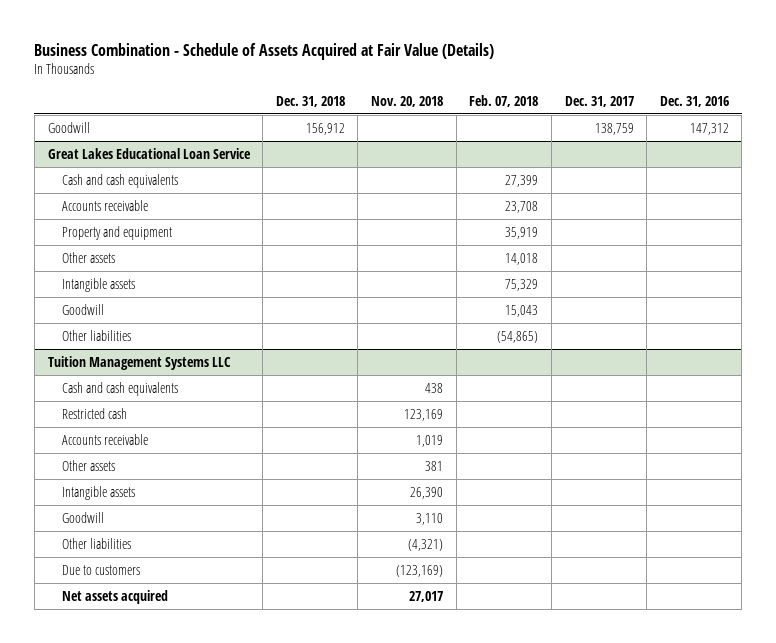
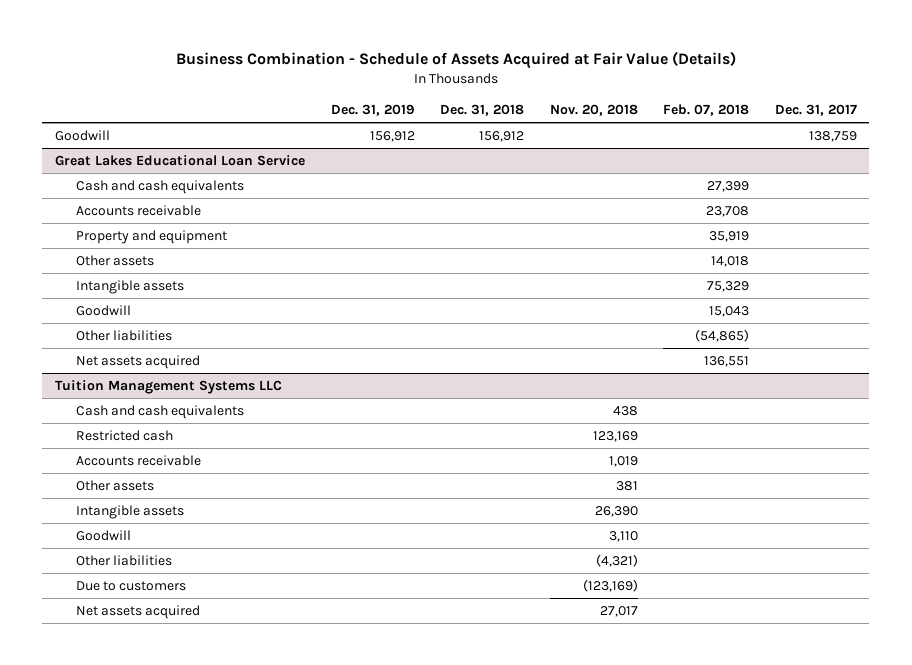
[659,95,729,107] Dec. 31, 2016 -> none
none -> [330,104,415,117] Dec. 31, 2019
none -> [76,354,201,369] Net assets acquired

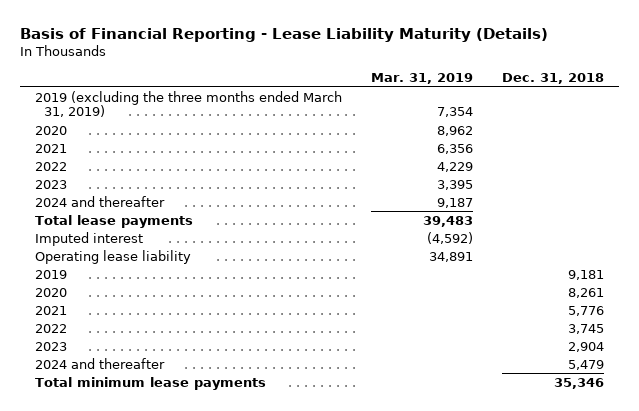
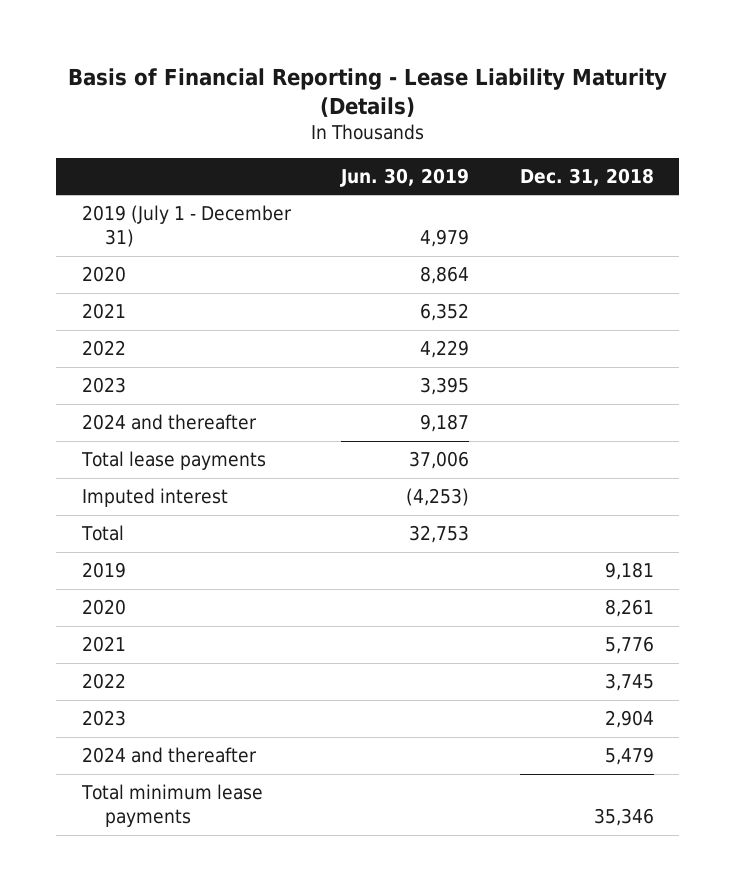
[370,73,473,85] Mar. 31, 2019 -> none
none -> [340,167,470,187] Jun. 30, 2019
[34,90,342,118] 2019 (excluding the three months ended March 31, 2019) -> [81,205,292,247] 2019 (July 1 - December 31)
[34,249,191,264] Operating lease liability -> [80,525,124,542] Total

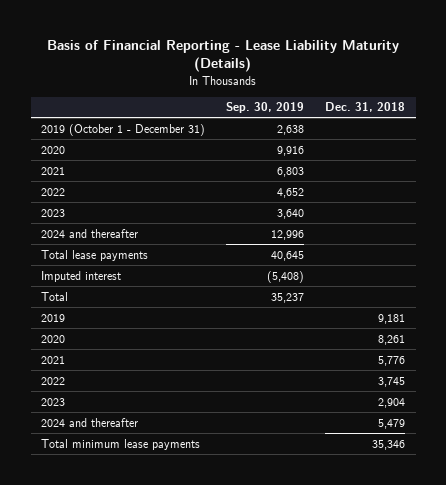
[340,167,470,187] Jun. 30, 2019 -> none
none -> [226,102,305,114] Sep. 30, 2019
[81,205,292,247] 2019 (July 1 - December 31) -> [41,123,206,136] 2019 (October 1 - December 31)

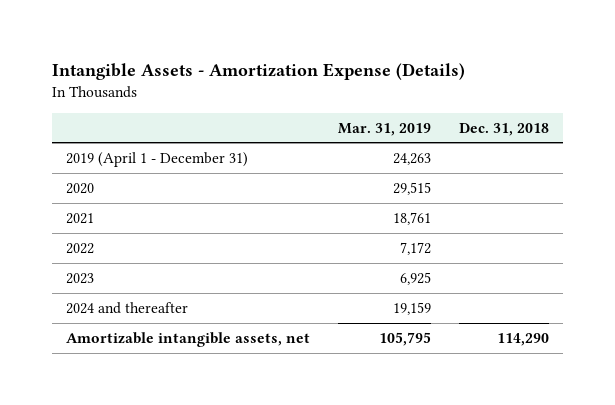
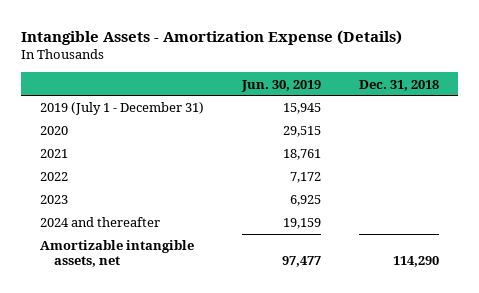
[337,122,431,136] Mar. 31, 2019 -> none
none -> [241,79,322,92] Jun. 30, 2019
[65,151,248,167] 2019 (April 1 - December 31) -> [40,102,205,116] 2019 (July 1 - December 31)

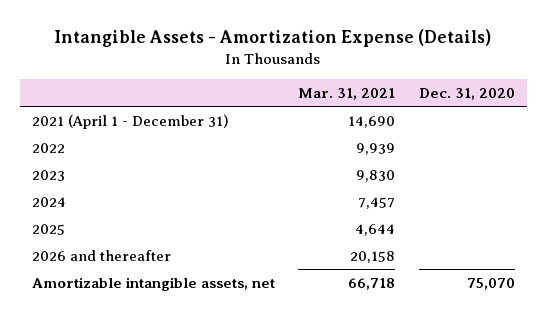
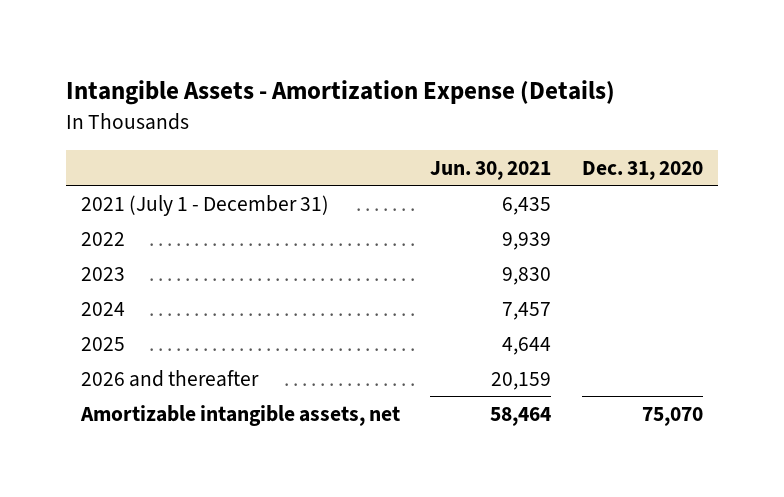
[298,87,396,100] Mar. 31, 2021 -> none
none -> [430,160,552,180] Jun. 30, 2021
[31,113,229,129] 2021 (April 1 - December 31) -> [81,194,330,216] 2021 (July 1 - December 31)

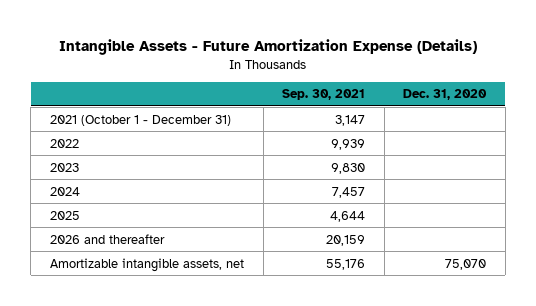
[65,80,615,106] Intangible Assets - Amortization Expense (Details) -> [59,39,478,56] Intangible Assets - Future Amortization Expense (Details)
[430,160,552,180] Jun. 30, 2021 -> none
none -> [282,89,366,101] Sep. 30, 2021
[81,194,330,216] 2021 (July 1 - December 31) -> [50,114,232,126] 2021 (October 1 - December 31)

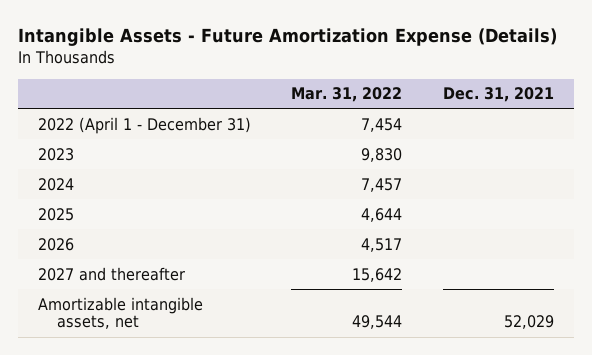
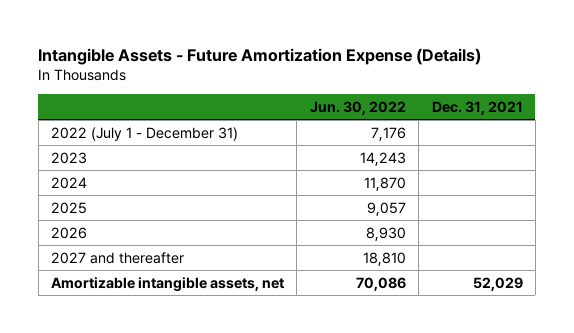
[291,87,403,103] Mar. 31, 2022 -> none
none -> [309,100,406,115] Jun. 30, 2022
[38,116,252,134] 2022 (April 1 - December 31) -> [51,126,239,141] 2022 (July 1 - December 31)

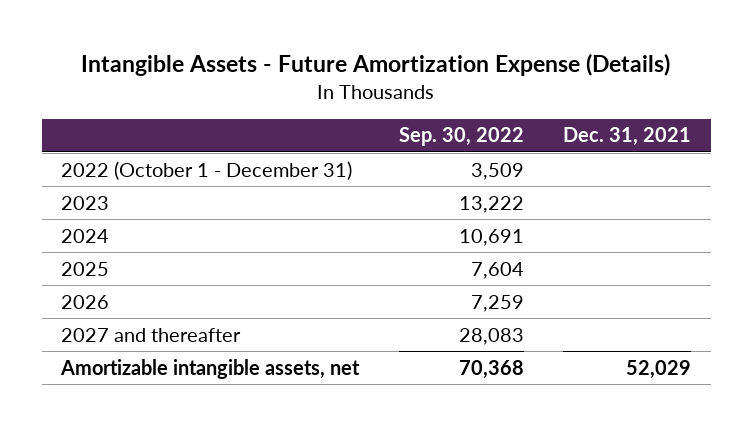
[309,100,406,115] Jun. 30, 2022 -> none
none -> [398,127,524,147] Sep. 30, 2022
[51,126,239,141] 2022 (July 1 - December 31) -> [61,160,353,180] 2022 (October 1 - December 31)

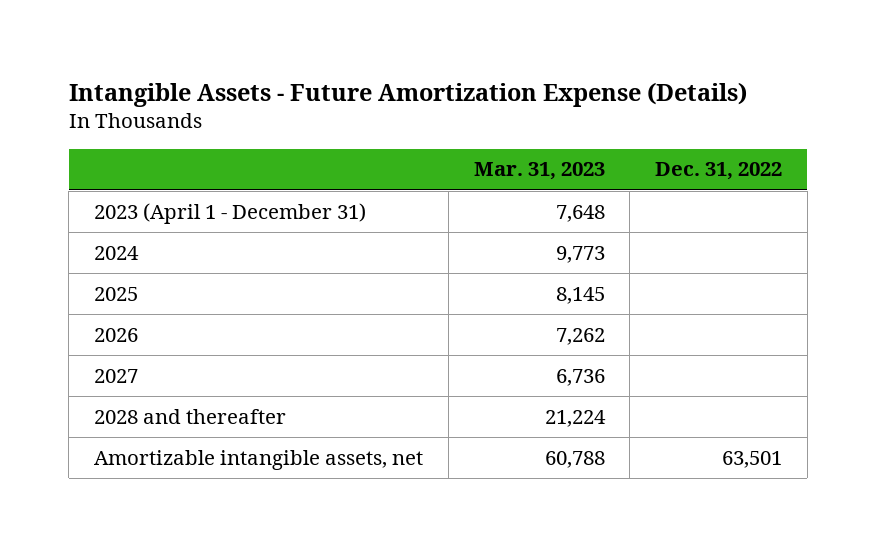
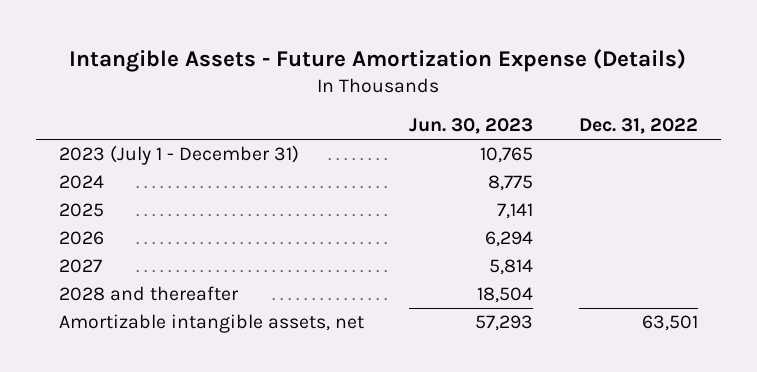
[473,162,605,181] Mar. 31, 2023 -> none
none -> [409,118,534,135] Jun. 30, 2023
[94,202,367,224] 2023 (April 1 - December 31) -> [58,144,299,165] 2023 (July 1 - December 31)

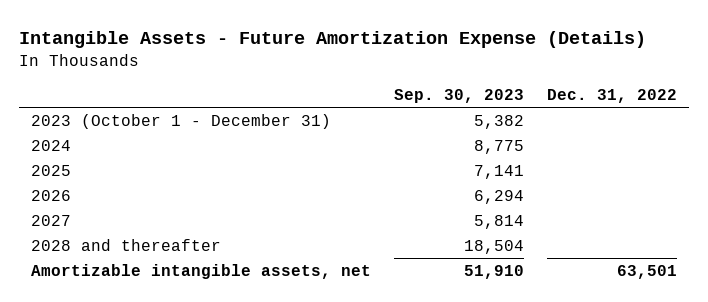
[409,118,534,135] Jun. 30, 2023 -> none
none -> [394,88,525,103] Sep. 30, 2023
[58,144,299,165] 2023 (July 1 - December 31) -> [30,113,331,129] 2023 (October 1 - December 31)

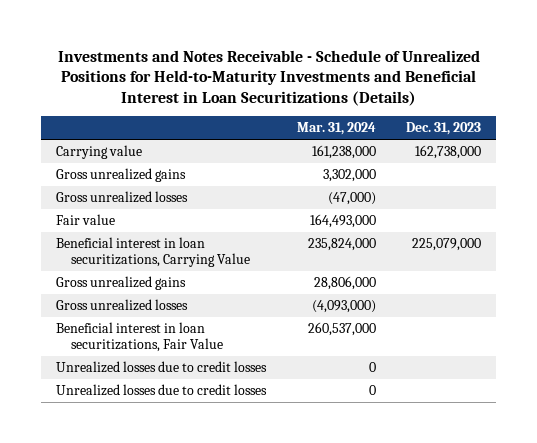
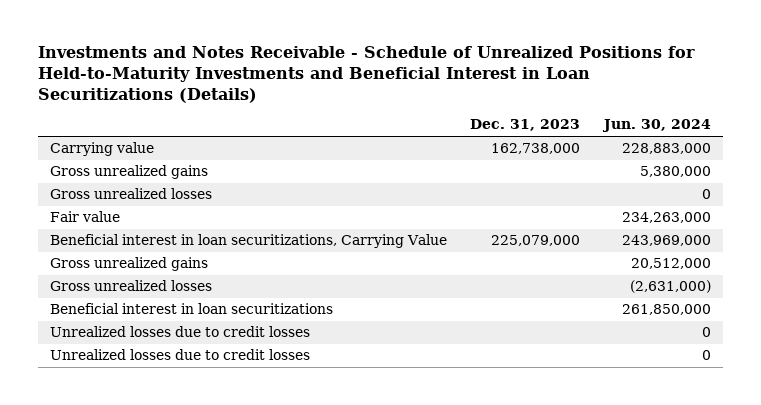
[296,122,376,136] Mar. 31, 2024 -> none
none -> [602,119,712,133] Jun. 30, 2024
[56,322,224,353] Beneficial interest in loan securitizations, Fair Value -> [49,303,333,315] Beneficial interest in loan securitizations

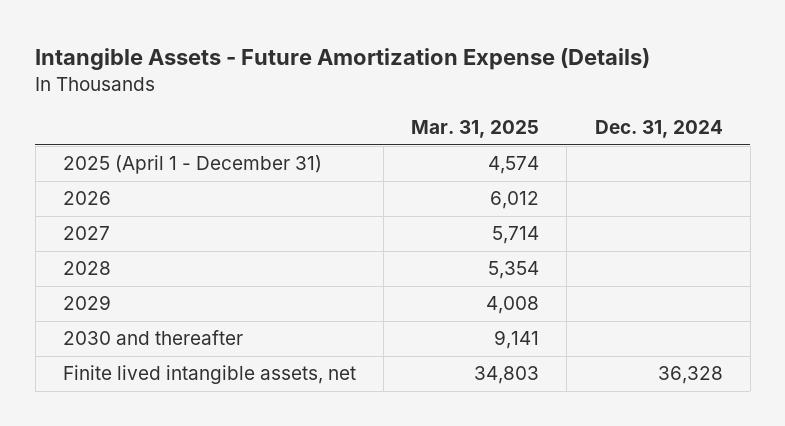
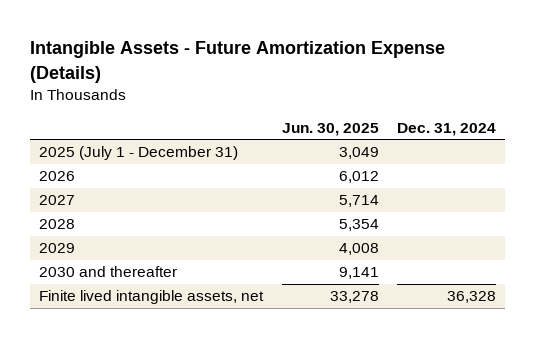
[411,120,540,139] Mar. 31, 2025 -> none
none -> [281,122,379,136] Jun. 30, 2025
[62,155,322,175] 2025 (April 1 - December 31) -> [39,146,239,161] 2025 (July 1 - December 31)

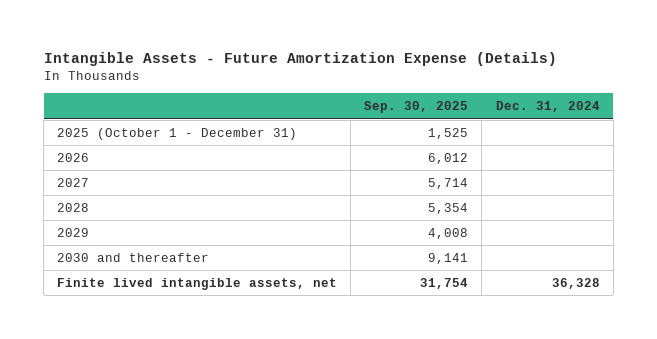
[281,122,379,136] Jun. 30, 2025 -> none
none -> [364,101,469,114] Sep. 30, 2025
[39,146,239,161] 2025 (July 1 - December 31) -> [57,127,298,140] 2025 (October 1 - December 31)

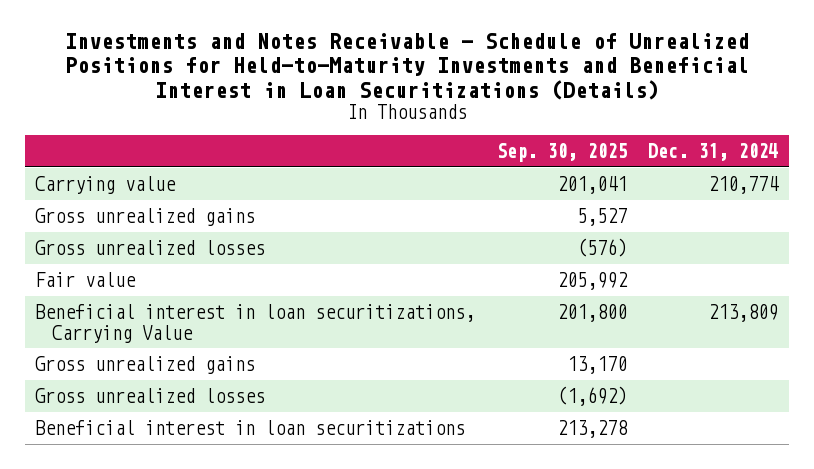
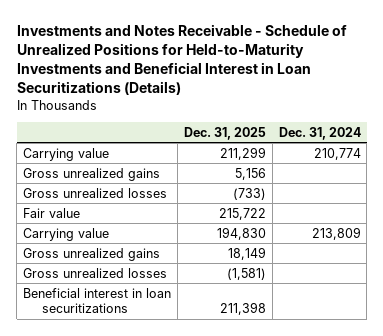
[496,142,627,162] Sep. 30, 2025 -> none
none -> [183,126,266,140] Dec. 31, 2025
[35,304,476,343] Beneficial interest in loan securitizations, Carrying Value -> [22,227,109,241] Carrying value

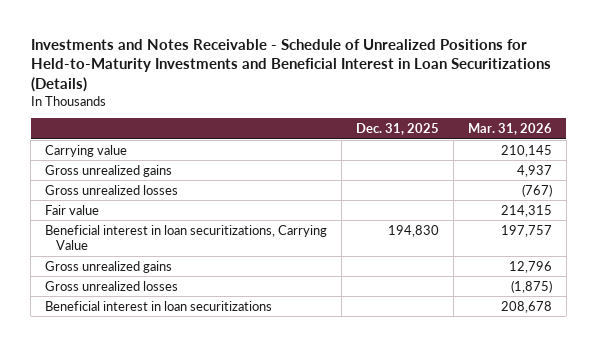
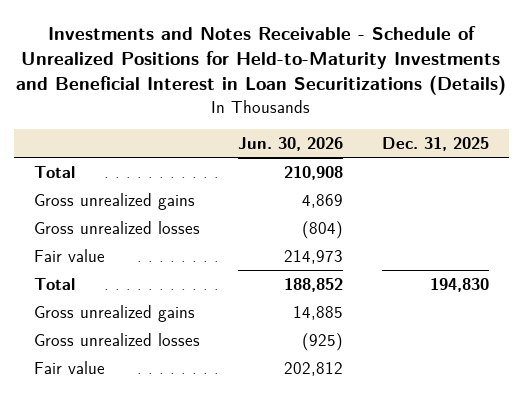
[467,123,552,136] Mar. 31, 2026 -> none
none -> [238,136,344,151] Jun. 30, 2026
[44,144,127,157] Carrying value -> [33,165,75,178] Total
[44,224,327,251] Beneficial interest in loan securitizations, Carrying Value -> [33,277,75,290] Total
[44,300,272,311] Beneficial interest in loan securitizations -> [33,360,105,374] Fair value

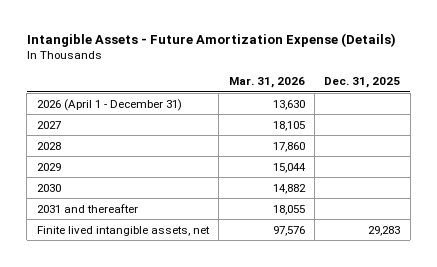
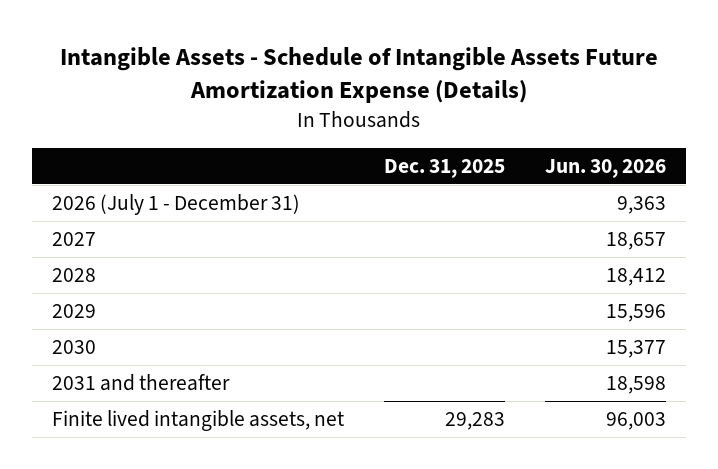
[26,33,396,48] Intangible Assets - Future Amortization Expense (Details) -> [59,47,658,104] Intangible Assets - Schedule of Intangible Assets Future Amortization Expense (Details)
[228,77,305,89] Mar. 31, 2026 -> none
none -> [544,159,666,179] Jun. 30, 2026
[36,98,182,111] 2026 (April 1 - December 31) -> [51,193,300,215] 2026 (July 1 - December 31)

